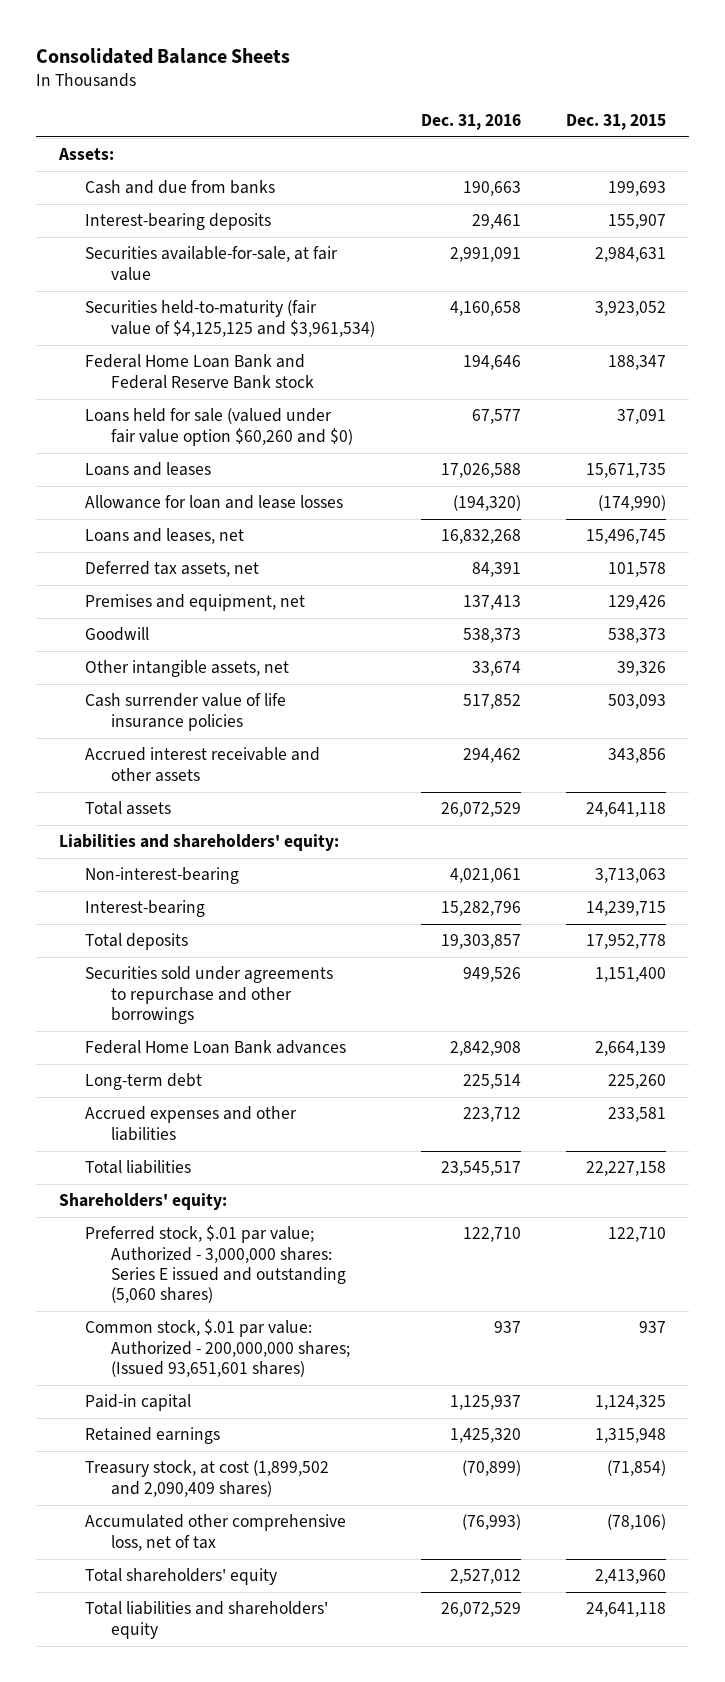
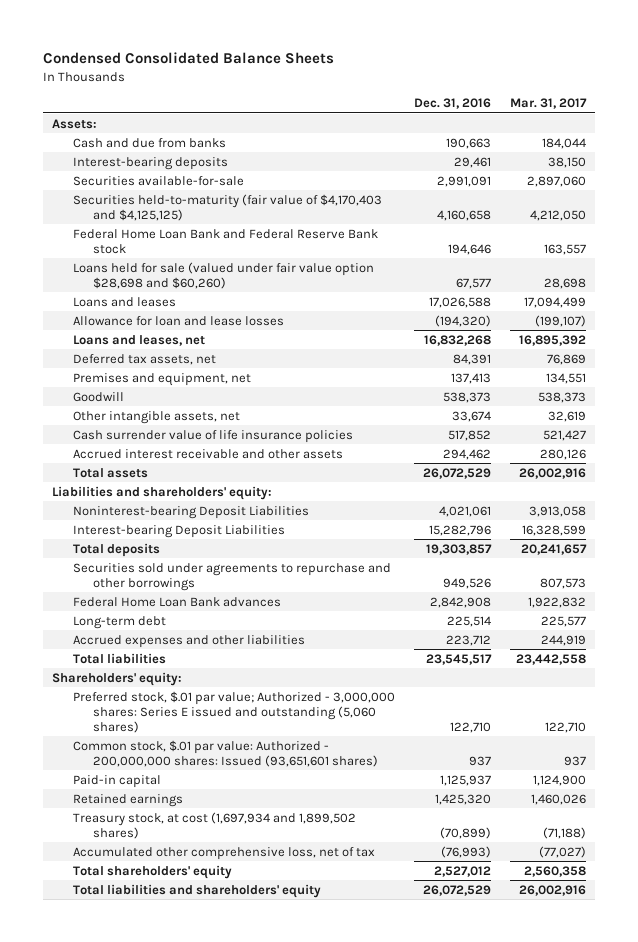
[36,48,291,65] Consolidated Balance Sheets -> [42,52,334,65] Condensed Consolidated Balance Sheets
[566,113,667,130] Dec. 31, 2015 -> none
none -> [509,98,587,110] Mar. 31, 2017
[84,246,338,281] Securities available-for-sale, at fair value -> [72,175,244,186] Securities available-for-sale
[84,300,375,337] Securities held-to-maturity (fair value of $4,125,125 and $3,961,534) -> [72,193,382,221] Securities held-to-maturity (fair value of $4,170,403 and $4,125,125)
[84,408,353,446] Loans held for sale (valued under fair value option $60,260 and $0) -> [72,261,374,289] Loans held for sale (valued under fair value option $28,698 and $60,260)
[84,867,239,885] Non-interest-bearing -> [72,505,309,519] Noninterest-bearing Deposit Liabilities
[84,900,205,918] Interest-bearing -> [72,524,285,538] Interest-bearing Deposit Liabilities
[84,1319,350,1377] Common stock, $.01 par value: Authorized - 200,000,000 shares; (Issued 93,651,601 shares) -> [72,739,379,767] Common stock, $.01 par value: Authorized - 200,000,000 shares: Issued (93,651,601 shares)
[84,1460,329,1497] Treasury stock, at cost (1,899,502 and 2,090,409 shares) -> [72,811,356,839] Treasury stock, at cost (1,697,934 and 1,899,502 shares)

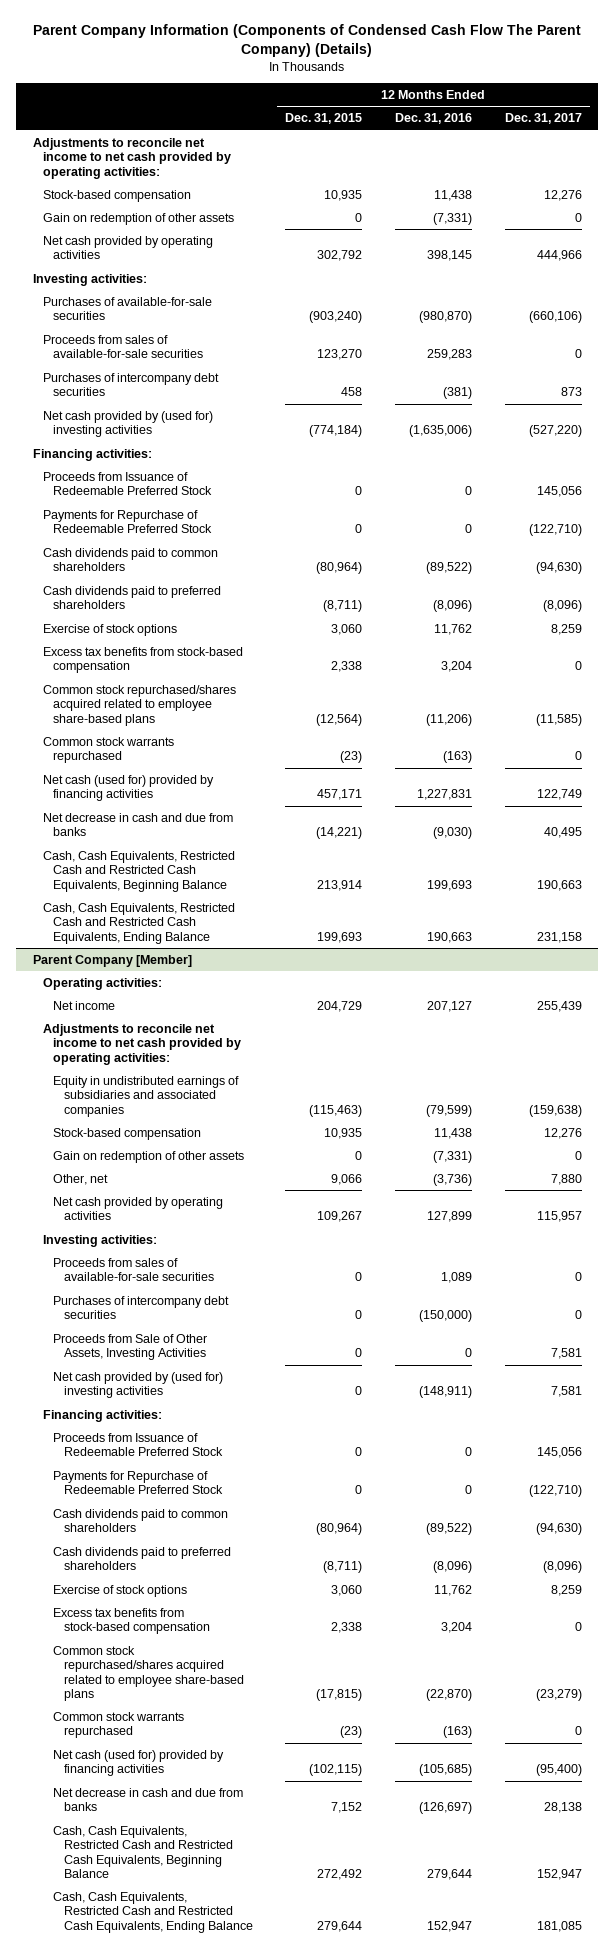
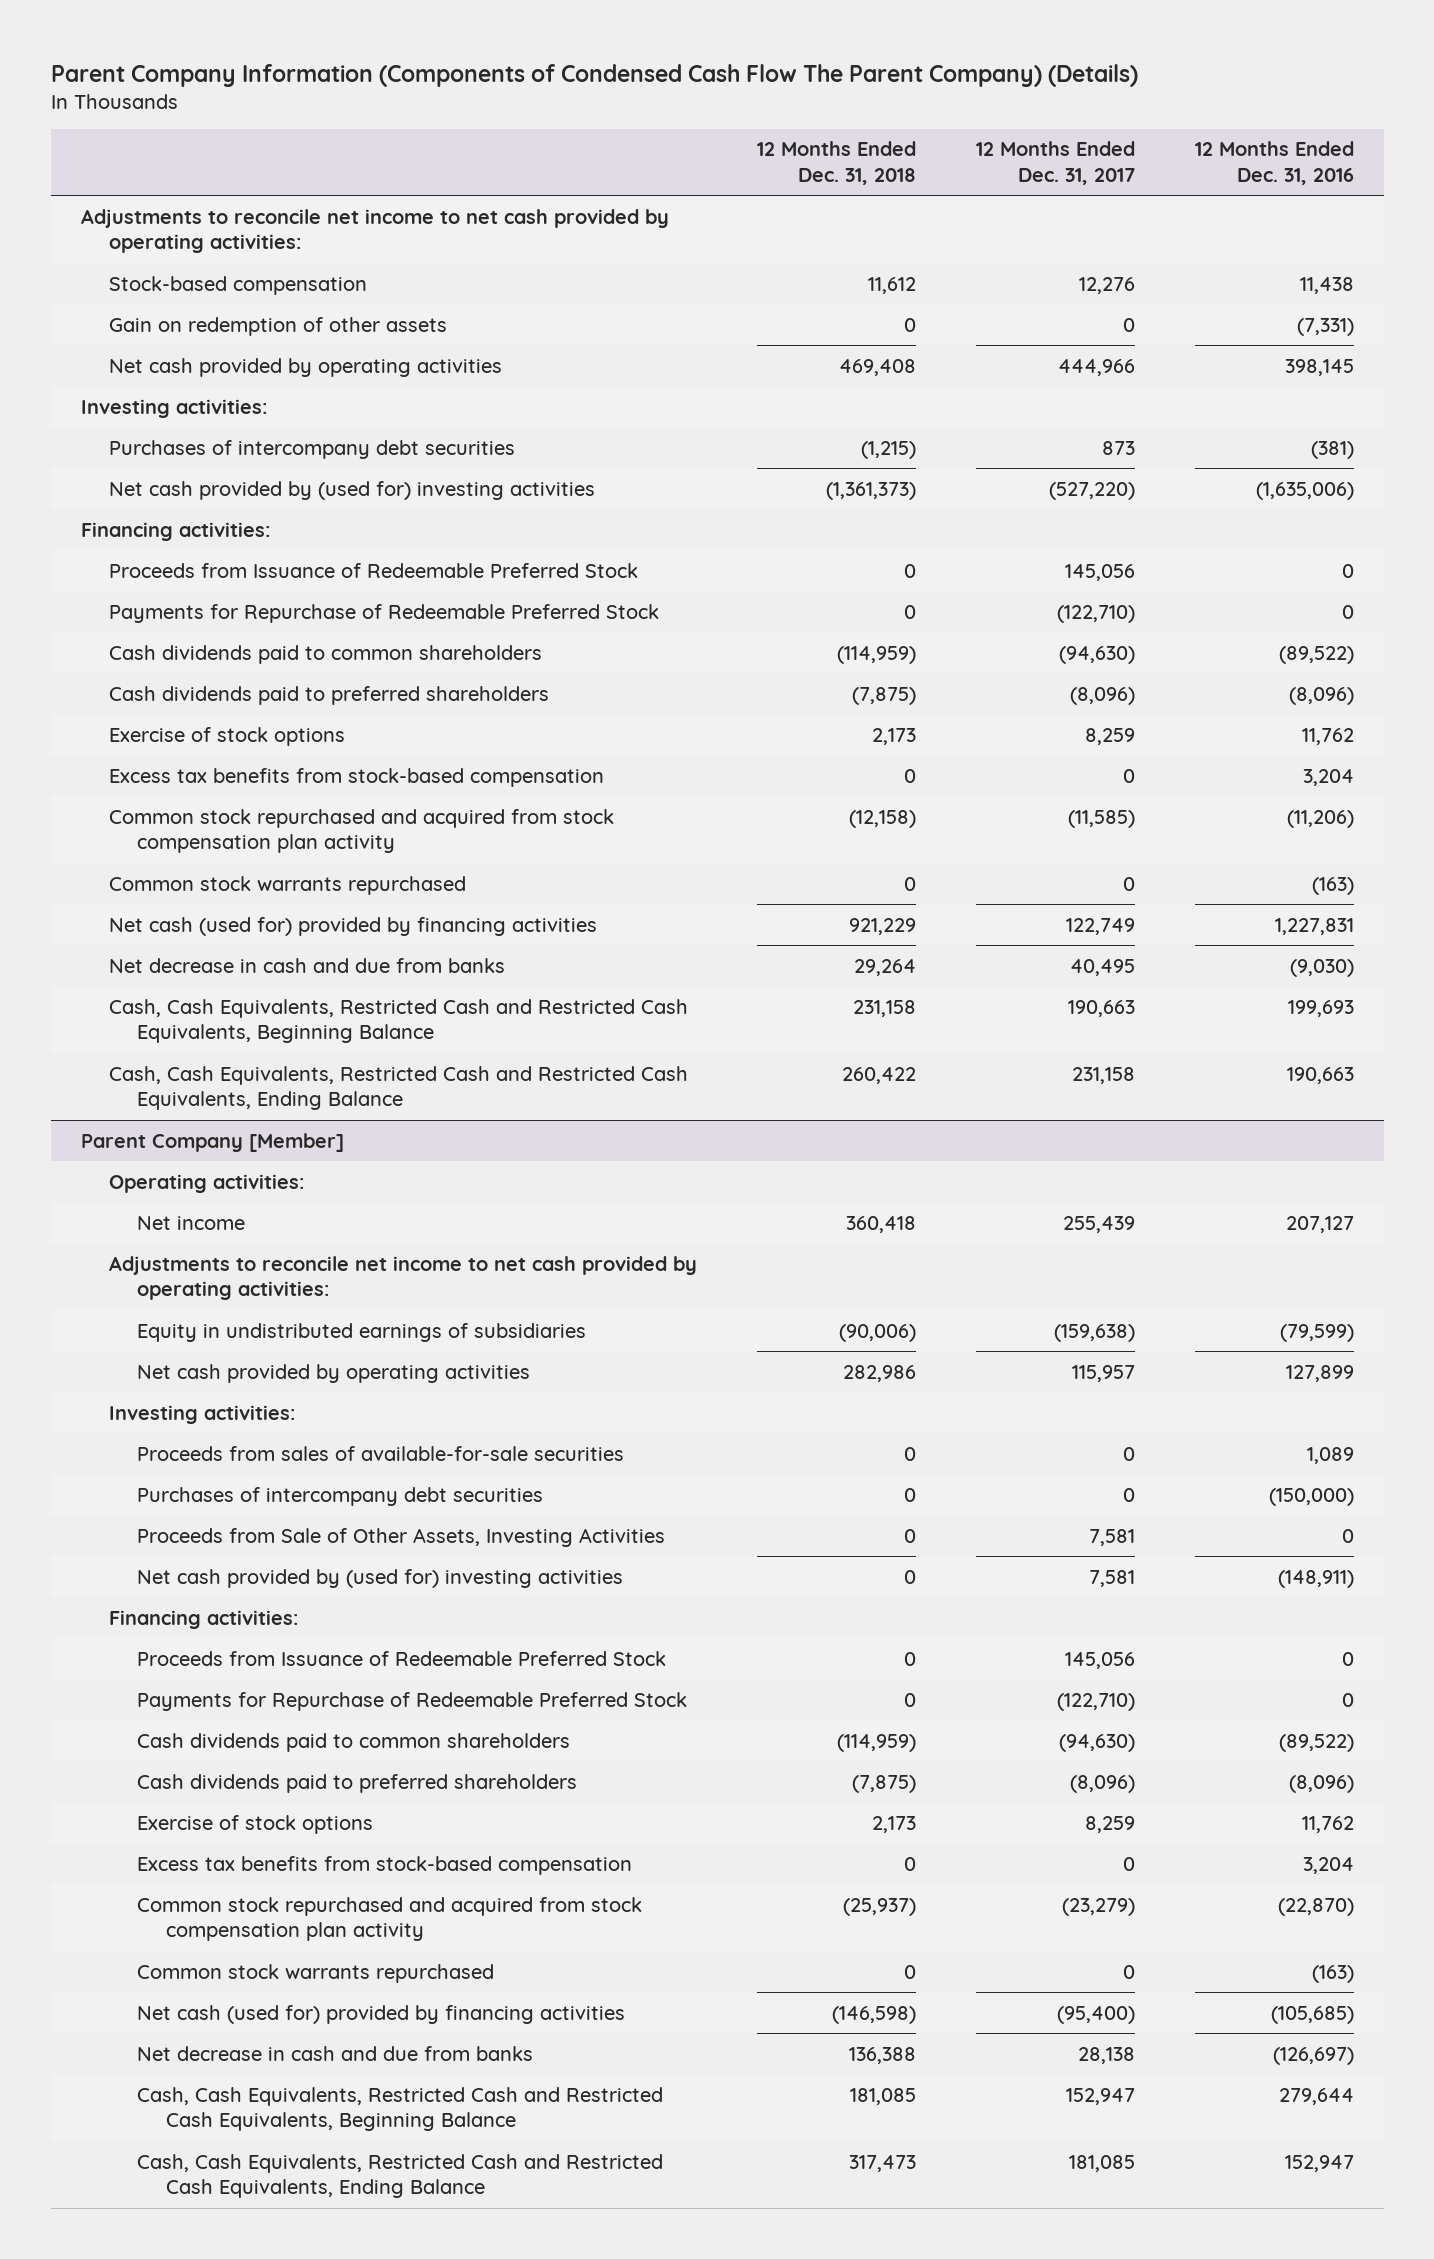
[285,113,363,125] Dec. 31, 2015 -> none
none -> [756,141,916,185] 12 Months Ended Dec. 31, 2018
[42,296,212,321] Purchases of available-for-sale securities -> none
[42,334,204,359] Proceeds from sales of available-for-sale securities -> none
[42,684,236,726] Common stock repurchased/shares acquired related to employee share-based plans -> [108,808,614,854] Common stock repurchased and acquired from stock compensation plan activity
[53,1127,202,1140] Stock-based compensation -> none
[53,1150,245,1163] Gain on redemption of other assets -> none
[53,1173,109,1185] Other, net -> none
[53,1075,240,1117] Equity in undistributed earnings of subsidiaries and associated companies -> [137,1322,587,1342] Equity in undistributed earnings of subsidiaries
[53,1645,244,1702] Common stock repurchased/shares acquired related to employee share-based plans -> [137,1896,643,1942] Common stock repurchased and acquired from stock compensation plan activity

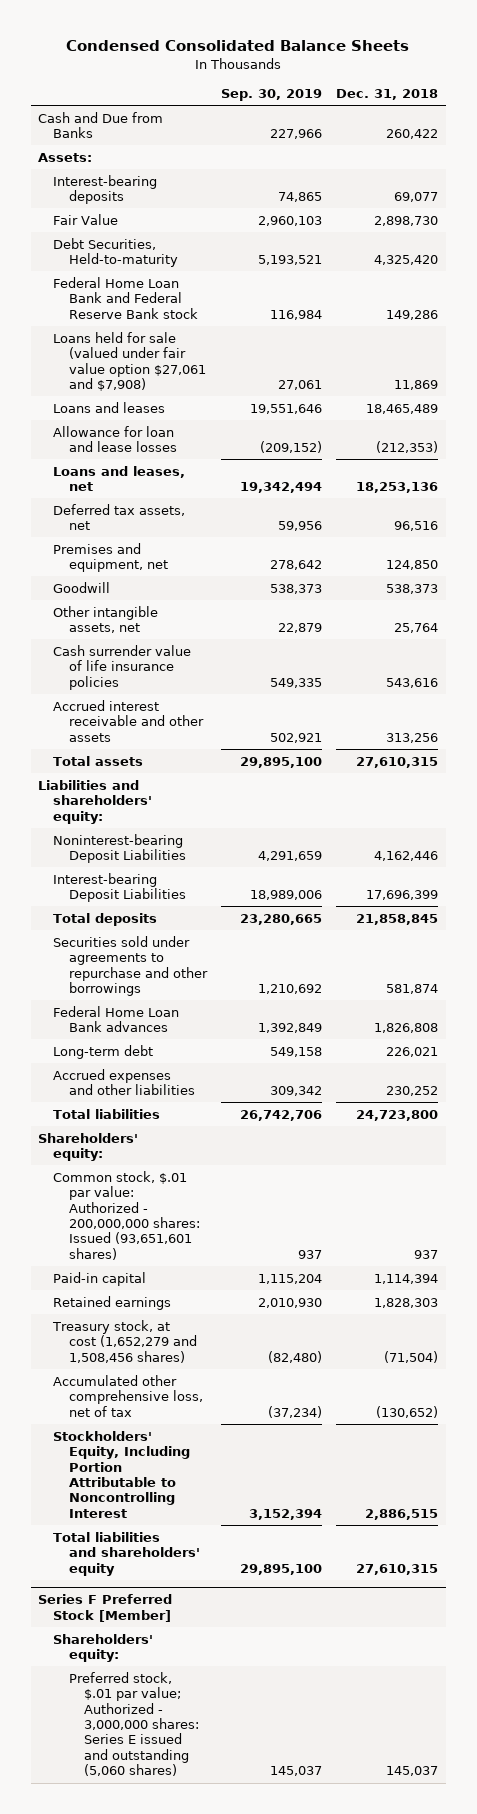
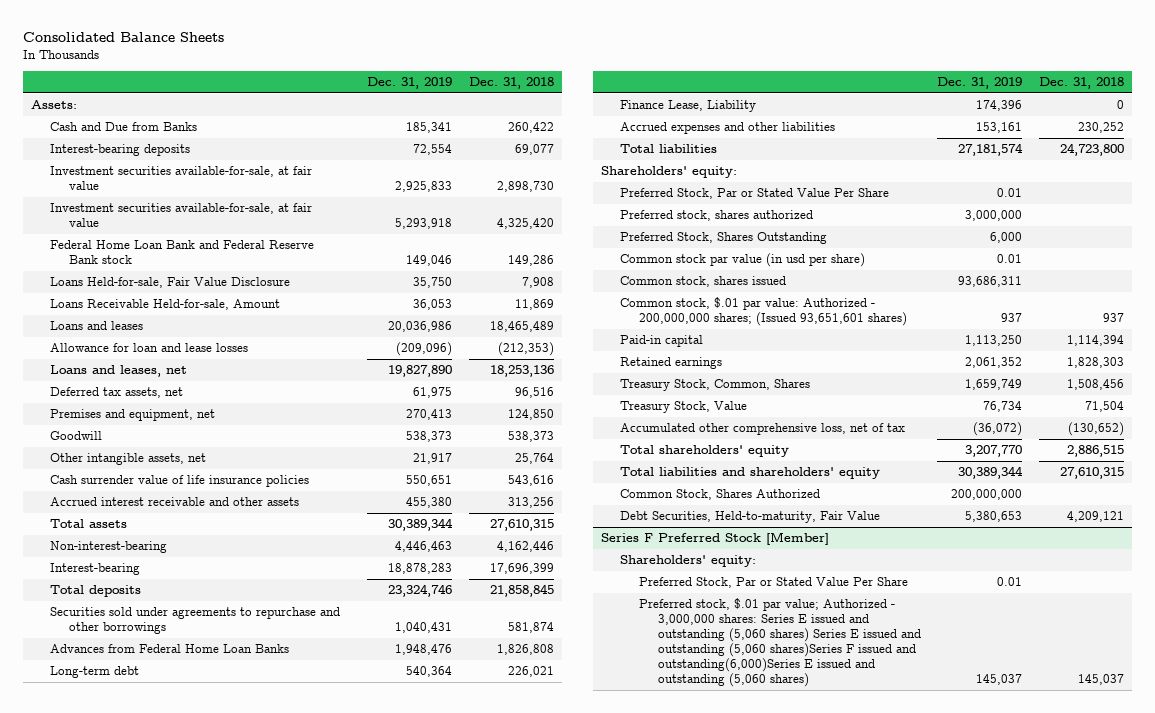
[66,40,410,52] Condensed Consolidated Balance Sheets -> [22,31,224,42] Consolidated Balance Sheets
[220,89,322,102] Sep. 30, 2019 -> none
none -> [367,77,453,90] Dec. 31, 2019
[38,111,164,139] Cash and Due from Banks -> [49,122,197,132] Cash and Due from Banks
[53,213,119,225] Fair Value -> [49,166,312,191] Investment securities available-for-sale, at fair value
[53,237,178,268] Debt Securities, Held-to-maturity -> [49,203,312,228] Investment securities available-for-sale, at fair value
none -> [49,277,290,289] Loans Held-for-sale, Fair Value Disclosure
[53,331,206,391] Loans held for sale (valued under fair value option $27,061 and $7,908) -> [49,299,280,311] Loans Receivable Held-for-sale, Amount
[38,779,153,824] Liabilities and shareholders' equity: -> none
[53,833,186,864] Noninterest-bearing Deposit Liabilities -> [49,541,167,554] Non-interest-bearing
[53,872,186,903] Interest-bearing Deposit Liabilities -> [49,563,140,576] Interest-bearing
[53,1005,180,1033] Federal Home Loan Bank advances -> [49,644,289,654] Advances from Federal Home Loan Banks
none -> [620,100,757,113] Finance Lease, Liability
none -> [620,188,890,200] Preferred Stock, Par or Stated Value Per Share
none -> [620,210,814,222] Preferred stock, shares authorized
none -> [620,232,828,245] Preferred Stock, Shares Outstanding
none -> [620,253,866,268] Common stock par value (in usd per share)
none -> [620,276,787,288] Common stock, shares issued
[53,1170,200,1260] Common stock, $.01 par value: Authorized - 200,000,000 shares: Issued (93,651,601 shares) -> [620,297,907,327] Common stock, $.01 par value: Authorized - 200,000,000 shares; (Issued 93,651,601 shares)
[52,1319,197,1363] Treasury stock, at cost (1,652,279 and 1,508,456 shares) -> none
none -> [620,379,811,392] Treasury Stock, Common, Shares
none -> [620,401,748,414] Treasury Stock, Value
[53,1430,190,1518] Stockholders' Equity, Including Portion Attributable to Noncontrolling Interest -> [620,445,790,458] Total shareholders' equity
none -> [620,489,821,501] Common Stock, Shares Authorized
none -> [620,511,881,524] Debt Securities, Held-to-maturity, Fair Value
none -> [638,577,908,589] Preferred Stock, Par or Stated Value Per Share
[68,1671,199,1777] Preferred stock, $.01 par value; Authorized - 3,000,000 shares: Series E issued and outstanding (5,060 shares) -> [638,598,921,687] Preferred stock, $.01 par value; Authorized - 3,000,000 shares: Series E issued and outstanding (5,060 shares) Series E issued and outstanding (5,060 shares)Series F issued and outstanding(6,000)Series E issued and outstanding (5,060 shares)

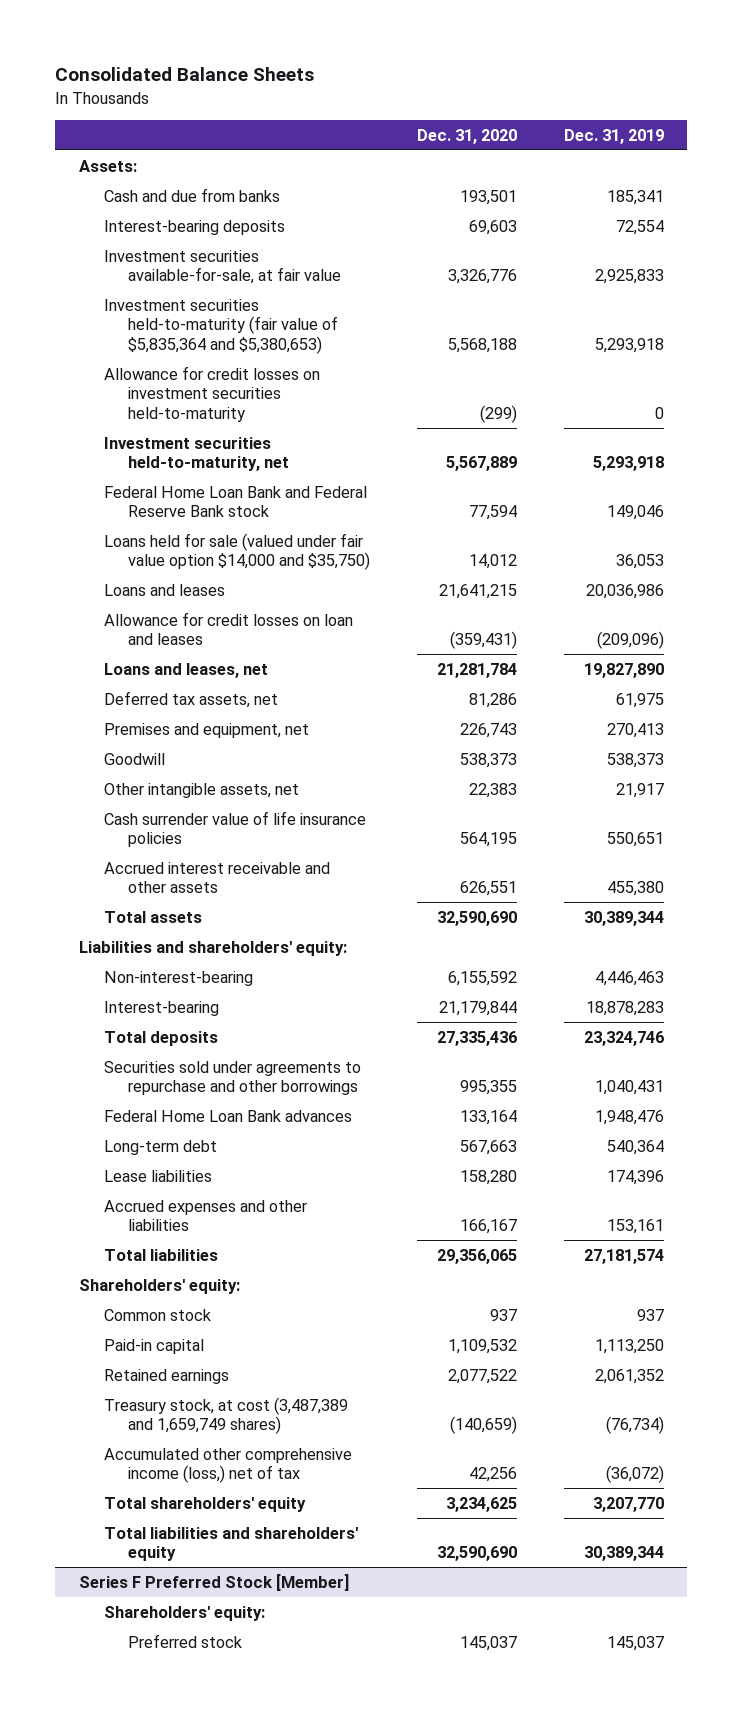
[468,77,554,90] Dec. 31, 2018 -> none
none -> [417,128,518,144] Dec. 31, 2020
[49,122,197,132] Cash and Due from Banks -> [103,187,280,202] Cash and due from banks
[49,203,312,228] Investment securities available-for-sale, at fair value -> [103,298,339,355] Investment securities held-to-maturity (fair value of $5,835,364 and $5,380,653)
none -> [103,365,320,423] Allowance for credit losses on investment securities held-to-maturity
none -> [103,436,290,472] Investment securities held-to-maturity, net
[49,277,290,289] Loans Held-for-sale, Fair Value Disclosure -> none
[49,299,280,311] Loans Receivable Held-for-sale, Amount -> [103,532,371,571] Loans held for sale (valued under fair value option $14,000 and $35,750)
[49,343,248,353] Allowance for loan and lease losses -> [103,611,353,646] Allowance for credit losses on loan and leases
none -> [78,940,347,956] Liabilities and shareholders' equity:
[49,644,289,654] Advances from Federal Home Loan Banks -> [103,1109,352,1122] Federal Home Loan Bank advances
[620,100,757,113] Finance Lease, Liability -> [103,1169,212,1182] Lease liabilities
[620,188,890,200] Preferred Stock, Par or Stated Value Per Share -> none
[620,210,814,222] Preferred stock, shares authorized -> none
[620,232,828,245] Preferred Stock, Shares Outstanding -> none
[620,253,866,268] Common stock par value (in usd per share) -> none
[620,276,787,288] Common stock, shares issued -> none
[620,297,907,327] Common stock, $.01 par value: Authorized - 200,000,000 shares; (Issued 93,651,601 shares) -> [103,1308,211,1321] Common stock
[620,379,811,392] Treasury Stock, Common, Shares -> none
[620,401,748,414] Treasury Stock, Value -> none
none -> [103,1396,348,1435] Treasury stock, at cost (3,487,389 and 1,659,749 shares)
[620,423,906,436] Accumulated other comprehensive loss, net of tax -> [103,1447,352,1484] Accumulated other comprehensive income (loss,) net of tax
[620,489,821,501] Common Stock, Shares Authorized -> none
[620,511,881,524] Debt Securities, Held-to-maturity, Fair Value -> none
[638,577,908,589] Preferred Stock, Par or Stated Value Per Share -> none
[638,598,921,687] Preferred stock, $.01 par value; Authorized - 3,000,000 shares: Series E issued and outstanding (5,060 shares) Series E issued and outstanding (5,060 shares)Series F issued and outstanding(6,000)Series E issued and outstanding (5,060 shares) -> [128,1633,243,1648] Preferred stock

